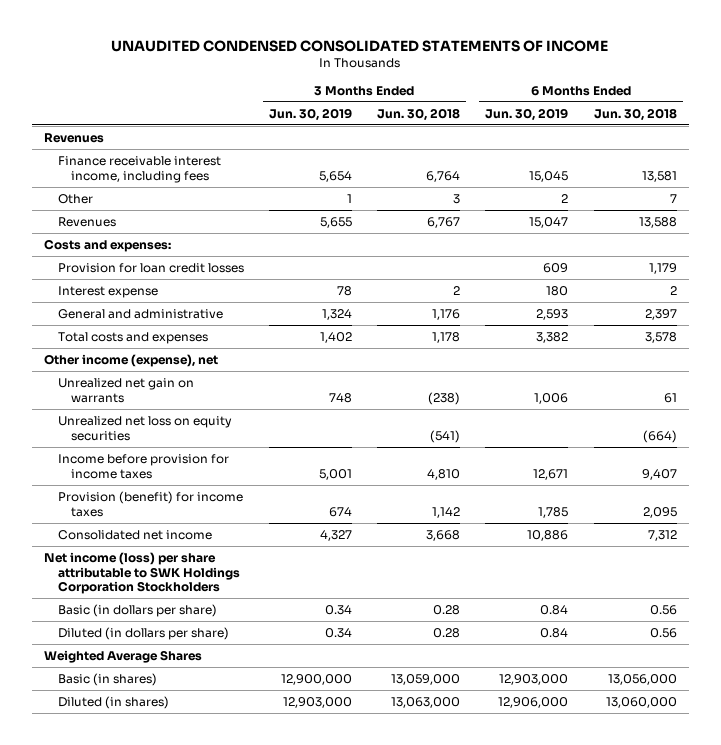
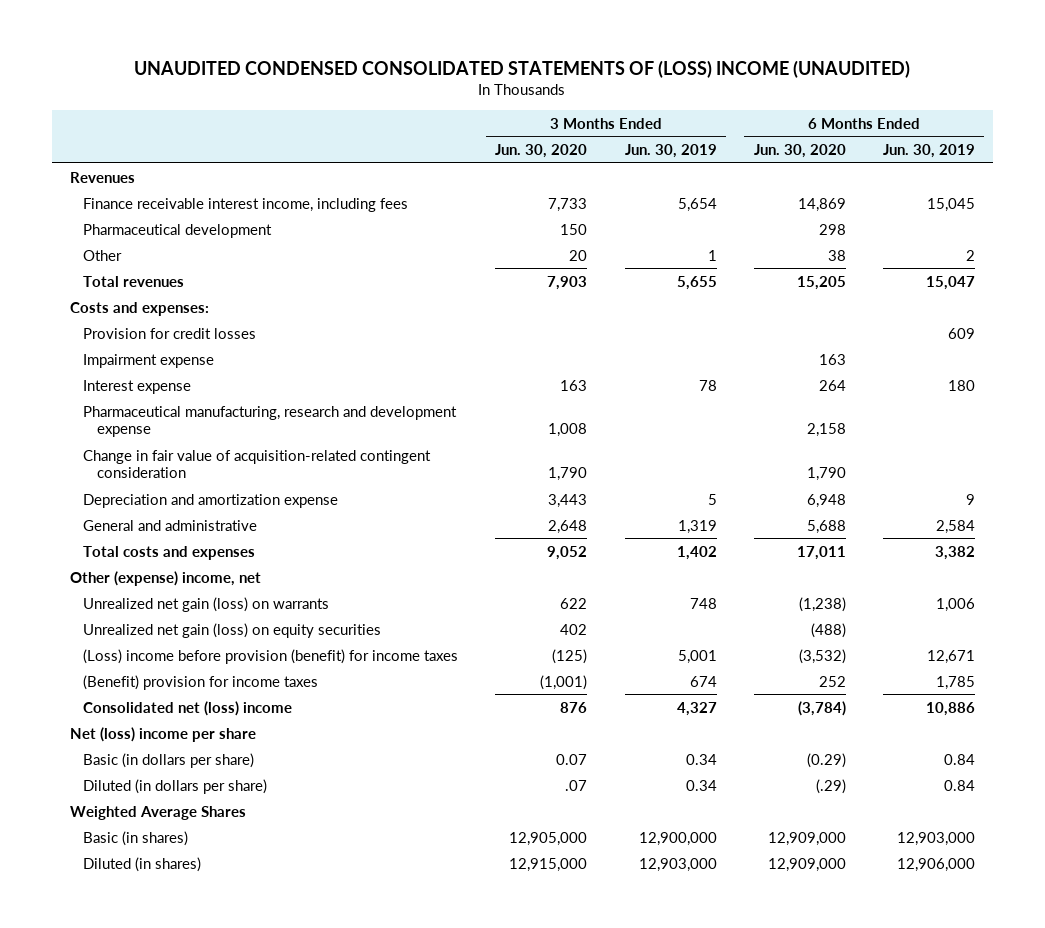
[111,39,609,52] UNAUDITED CONDENSED CONSOLIDATED STATEMENTS OF INCOME -> [134,59,911,78] UNAUDITED CONDENSED CONSOLIDATED STATEMENTS OF (LOSS) INCOME (UNAUDITED)
[377,107,461,121] Jun. 30, 2018 -> none
[593,107,677,121] Jun. 30, 2018 -> none
none -> [495,143,588,158] Jun. 30, 2020
none -> [753,143,846,158] Jun. 30, 2020
none -> [83,223,273,238] Pharmaceutical development
[57,216,116,227] Revenues -> [83,275,185,287] Total revenues
[57,262,244,273] Provision for loan credit losses -> [83,327,257,339] Provision for credit losses
none -> [83,353,215,368] Impairment expense
none -> [83,405,458,438] Pharmaceutical manufacturing, research and development expense
none -> [83,449,432,479] Change in fair value of acquisition-related contingent consideration
none -> [83,493,339,508] Depreciation and amortization expense
[321,308,352,320] 1,324 -> [677,519,717,534] 1,319
[536,308,569,320] 2,593 -> [935,519,975,534] 2,584
[44,353,219,367] Other income (expense), net -> [70,570,262,586] Other (expense) income, net
[57,377,194,403] Unrealized net gain on warrants -> [83,596,330,612] Unrealized net gain (loss) on warrants
[57,415,232,441] Unrealized net loss on equity securities -> [83,622,382,638] Unrealized net gain (loss) on equity securities
[57,453,229,479] Income before provision for income taxes -> [83,648,459,664] (Loss) income before provision (benefit) for income taxes
[57,490,243,517] Provision (benefit) for income taxes -> [83,674,319,690] (Benefit) provision for income taxes
[57,529,212,540] Consolidated net income -> [83,700,293,716] Consolidated net (loss) income
[44,551,240,595] Net income (loss) per share attributable to SWK Holdings Corporation Stockholders -> [70,726,257,742] Net (loss) income per share

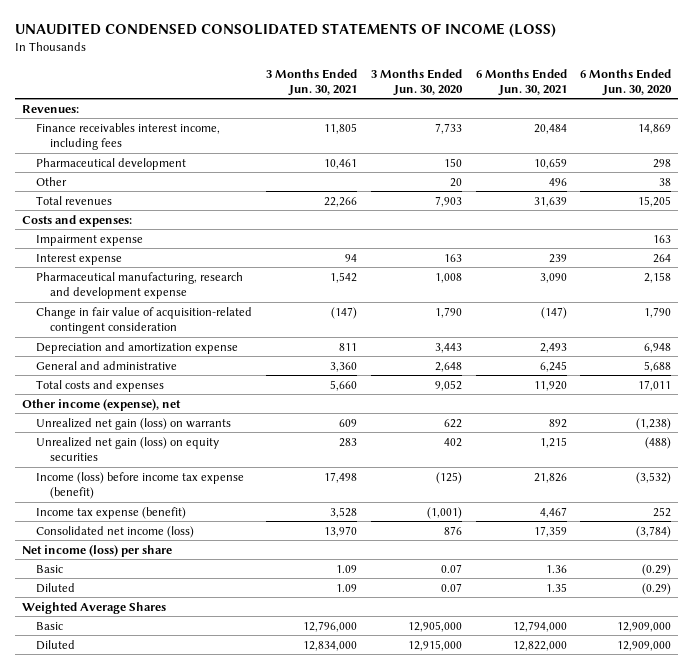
[134,59,911,78] UNAUDITED CONDENSED CONSOLIDATED STATEMENTS OF (LOSS) INCOME (UNAUDITED) -> [14,23,556,38] UNAUDITED CONDENSED CONSOLIDATED STATEMENTS OF INCOME (LOSS)
[624,143,717,158] Jun. 30, 2019 -> none
[882,143,975,158] Jun. 30, 2019 -> none
none -> [265,68,357,96] 3 Months Ended Jun. 30, 2021
none -> [475,68,567,96] 6 Months Ended Jun. 30, 2021
[70,171,136,183] Revenues -> [21,104,79,113] Revenues:
[83,197,409,212] Finance receivable interest income, including fees -> [35,122,220,151] Finance receivables interest income, including fees
[83,327,257,339] Provision for credit losses -> none
[70,570,262,586] Other (expense) income, net -> [21,398,181,411] Other income (expense), net
[83,648,459,664] (Loss) income before provision (benefit) for income taxes -> [35,471,244,500] Income (loss) before income tax expense (benefit)
[83,674,319,690] (Benefit) provision for income taxes -> [35,506,186,519] Income tax expense (benefit)
[83,700,293,716] Consolidated net (loss) income -> [35,525,194,538] Consolidated net income (loss)
[70,726,257,742] Net (loss) income per share -> [21,544,172,557] Net income (loss) per share
[83,752,255,768] Basic (in dollars per share) -> [35,564,63,573] Basic
[83,778,268,794] Diluted (in dollars per share) -> [35,582,75,593] Diluted
[565,779,588,791] .07 -> [440,582,462,592] 0.07
[815,778,846,794] (.29) -> [642,582,672,595] (0.29)
[83,830,189,846] Basic (in shares) -> [35,621,63,630] Basic
[83,856,202,872] Diluted (in shares) -> [35,639,75,650] Diluted

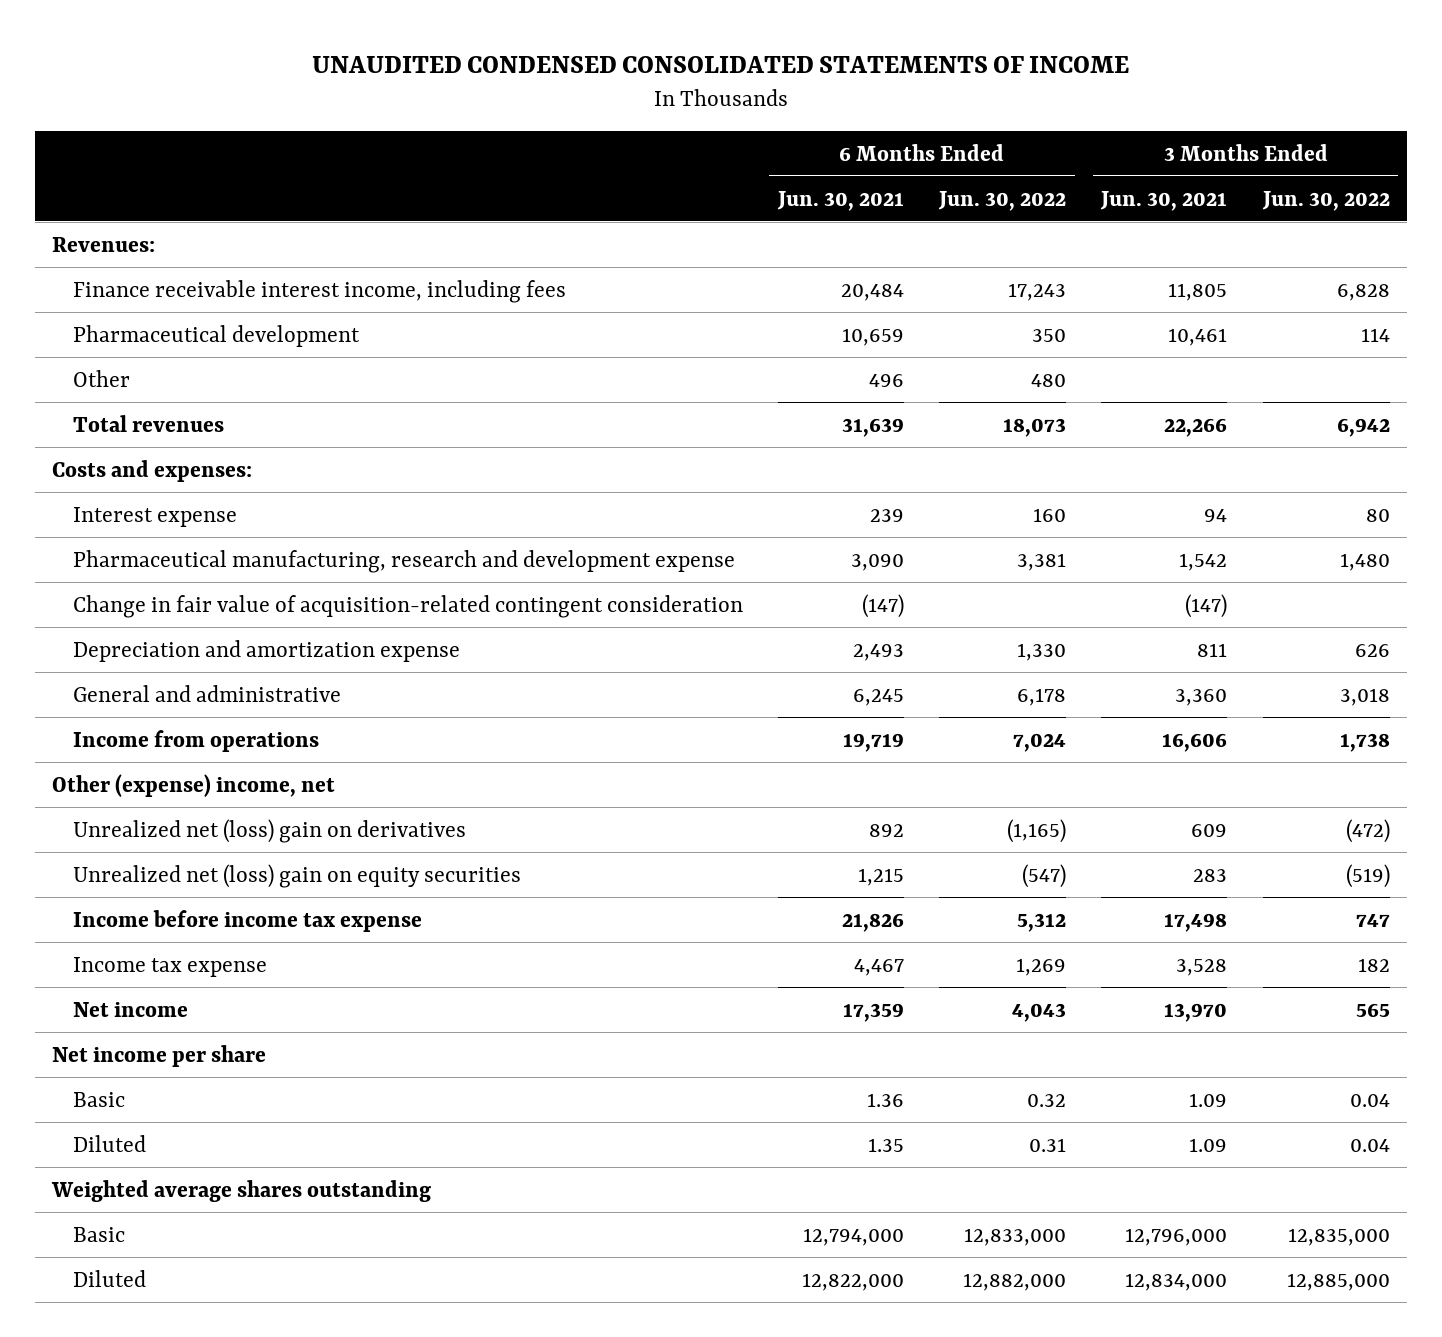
[14,23,556,38] UNAUDITED CONDENSED CONSOLIDATED STATEMENTS OF INCOME (LOSS) -> [311,55,1129,73] UNAUDITED CONDENSED CONSOLIDATED STATEMENTS OF INCOME
[370,68,463,96] 3 Months Ended Jun. 30, 2020 -> none
[580,68,673,96] 6 Months Ended Jun. 30, 2020 -> none
none -> [938,190,1067,211] Jun. 30, 2022
none -> [1261,190,1390,211] Jun. 30, 2022
[35,122,220,151] Finance receivables interest income, including fees -> [72,279,566,303] Finance receivable interest income, including fees
[35,234,143,246] Impairment expense -> none
[35,379,164,392] Total costs and expenses -> none
none -> [72,729,319,752] Income from operations
[21,398,181,411] Other income (expense), net -> [52,773,336,797] Other (expense) income, net
[35,417,231,430] Unrealized net gain (loss) on warrants -> [72,818,466,843] Unrealized net (loss) gain on derivatives
[35,436,219,462] Unrealized net gain (loss) on equity securities -> [72,863,521,888] Unrealized net (loss) gain on equity securities
[35,471,244,500] Income (loss) before income tax expense (benefit) -> [72,909,422,932] Income before income tax expense
[35,506,186,519] Income tax expense (benefit) -> [72,956,267,977] Income tax expense
[35,525,194,538] Consolidated net income (loss) -> [72,1001,188,1017] Net income
[21,544,172,557] Net income (loss) per share -> [52,1044,267,1067] Net income per share
[21,601,166,614] Weighted Average Shares -> [51,1179,432,1202] Weighted average shares outstanding

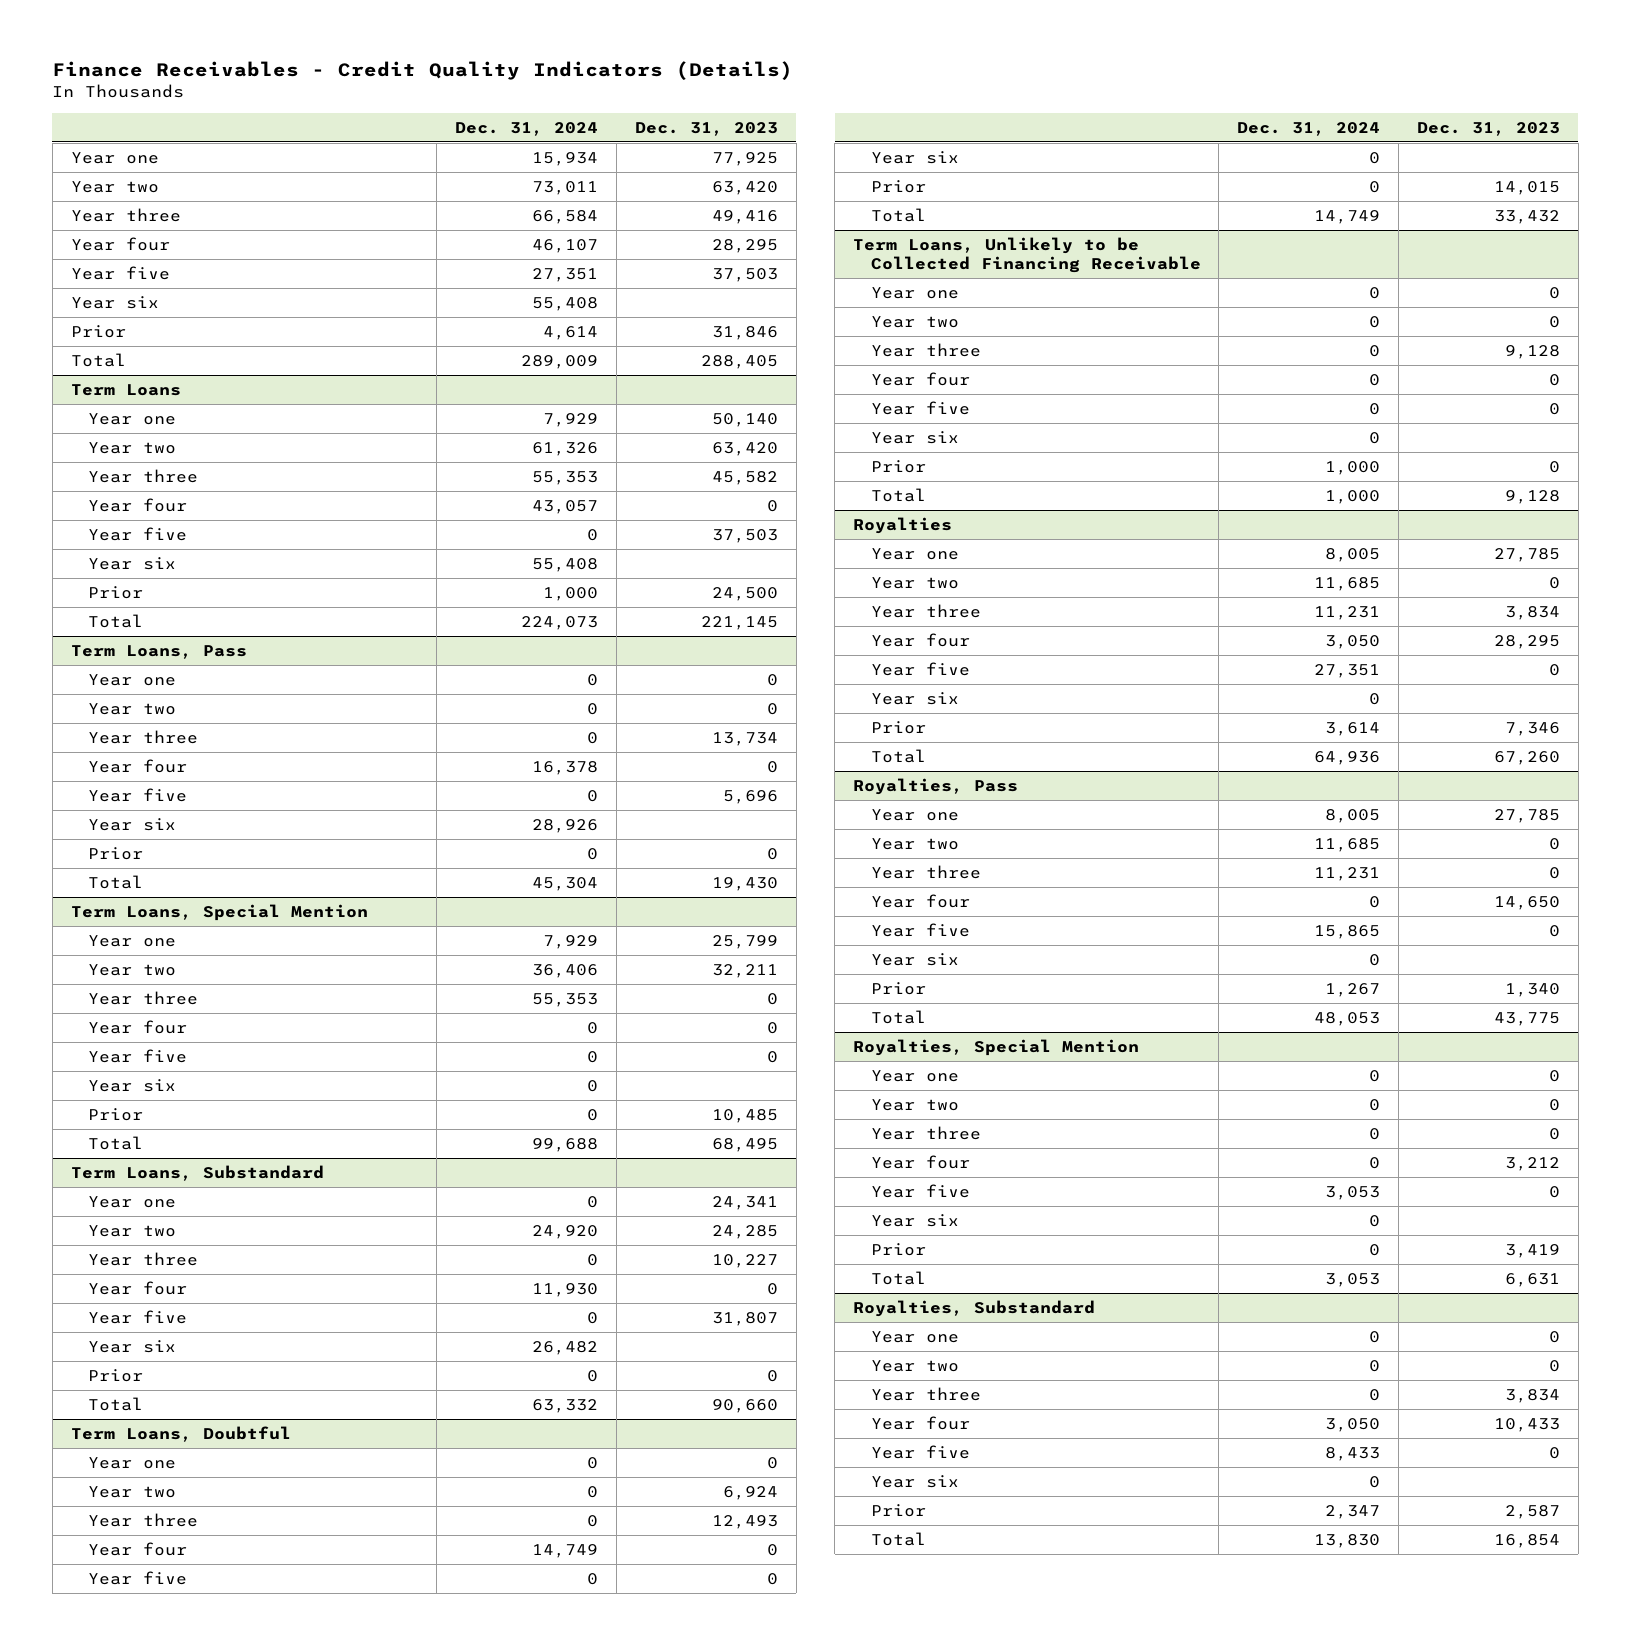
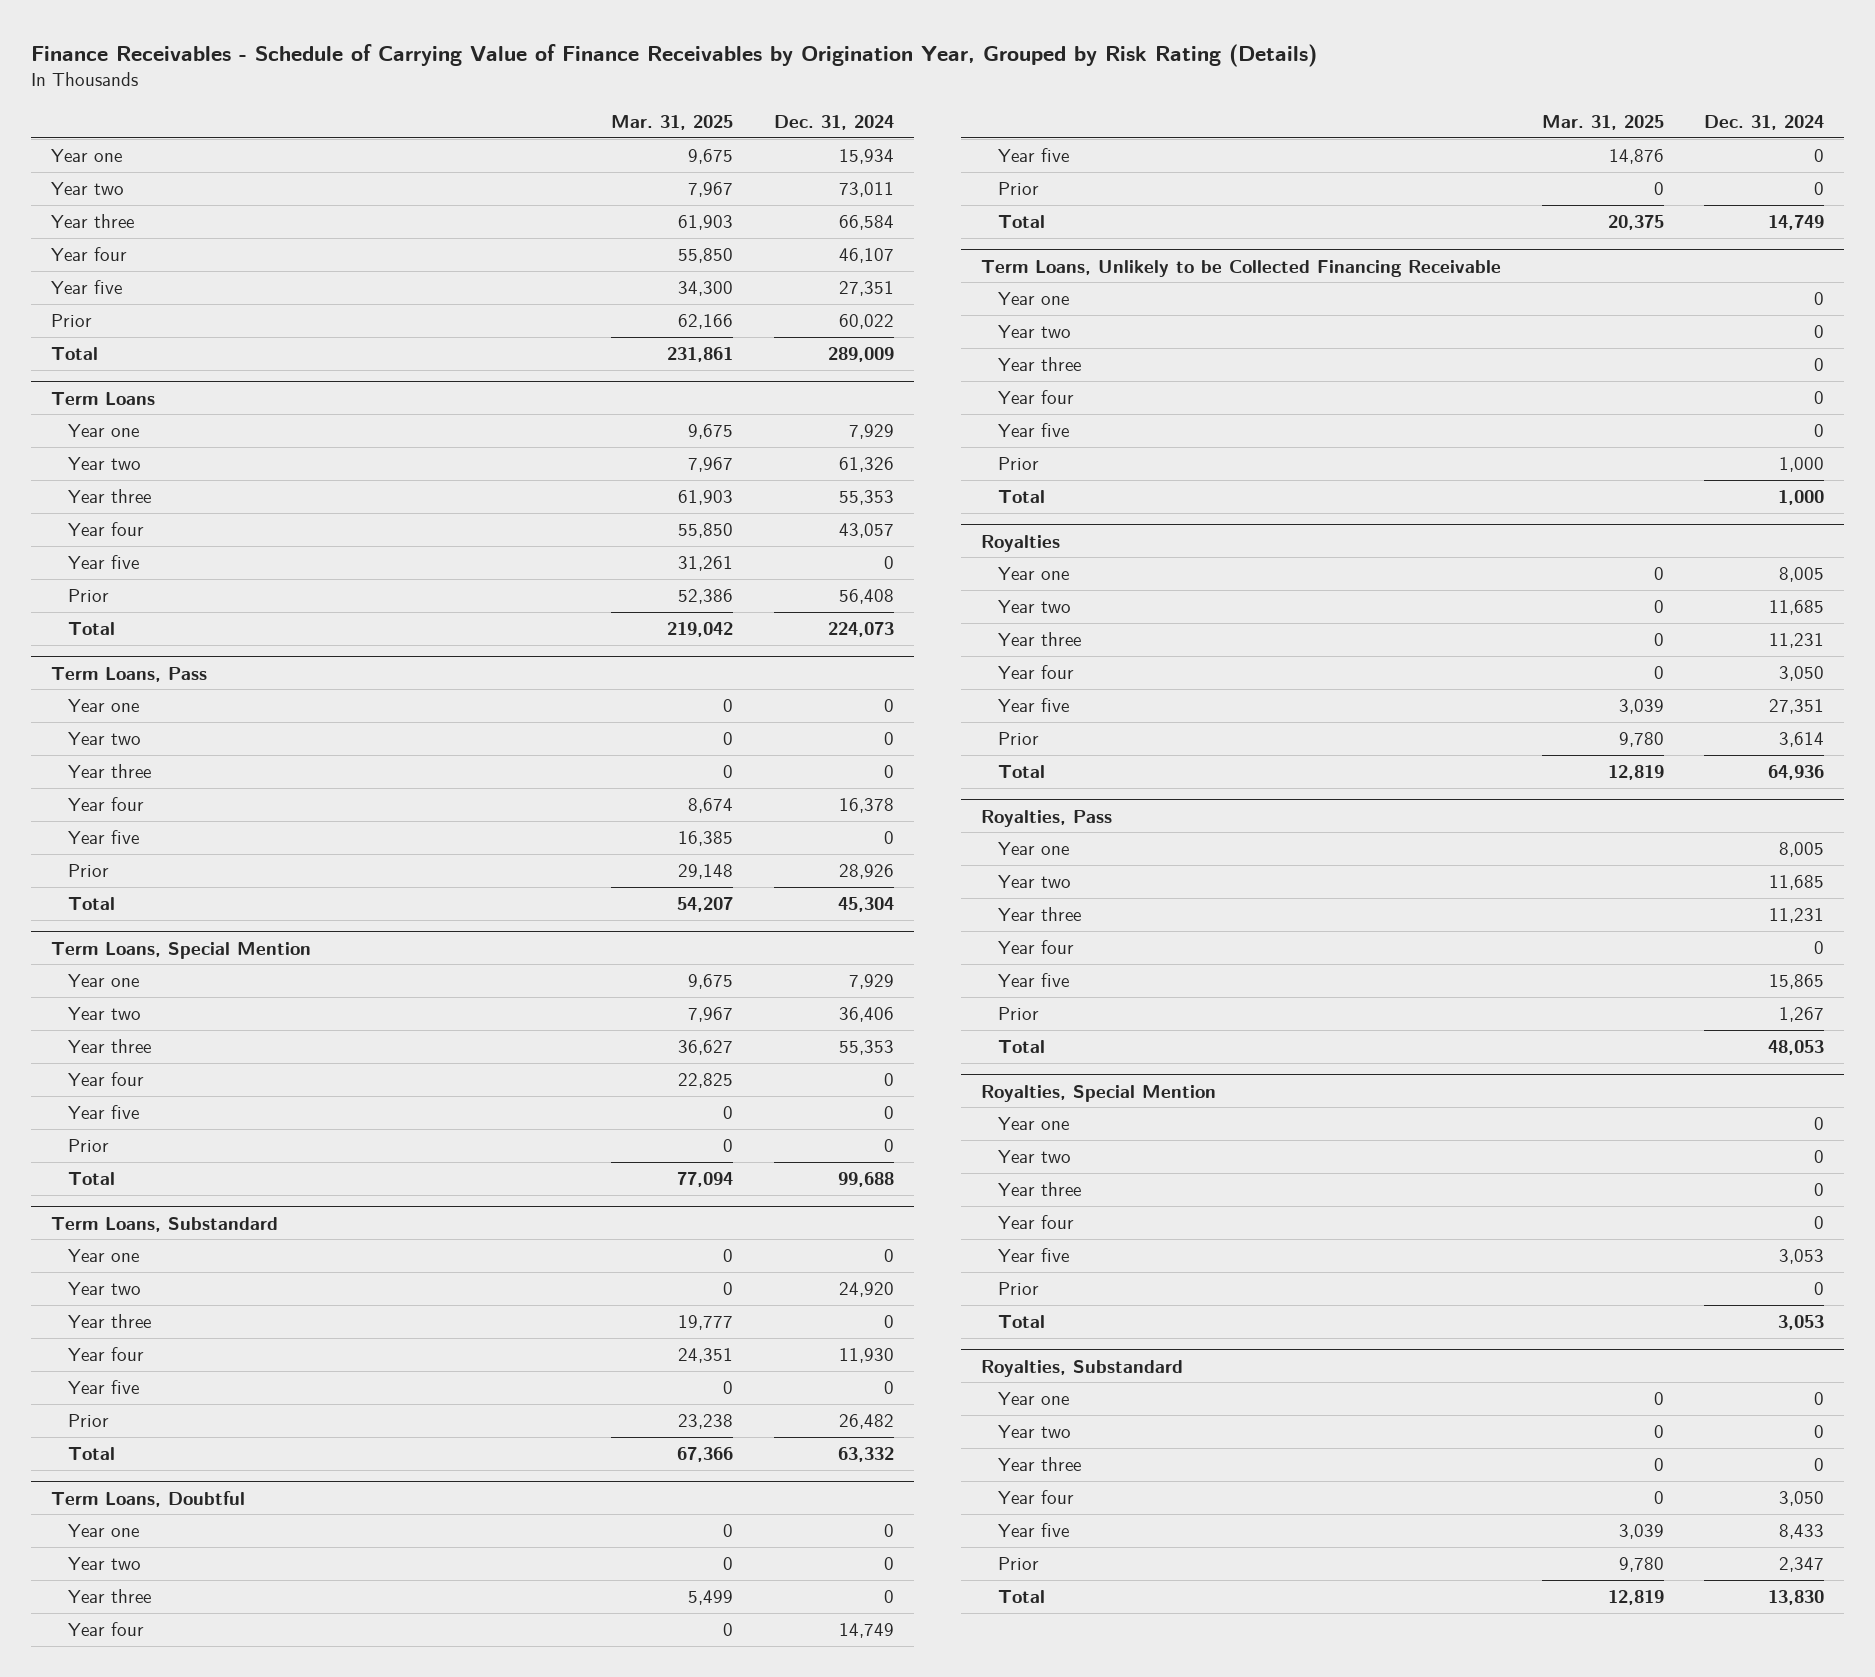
[52,61,794,81] Finance Receivables - Credit Quality Indicators (Details) -> [31,43,1318,67] Finance Receivables - Schedule of Carrying Value of Finance Receivables by Origination Year, Grouped by Risk Rating (Details)
[634,121,778,136] Dec. 31, 2023 -> none
none -> [611,115,734,131] Mar. 31, 2025
[70,295,159,309] Year six -> none
[542,325,598,340] 4,614 -> [838,313,894,329] 60,022
[88,556,177,570] Year six -> none
[542,586,598,601] 1,000 -> [838,588,894,604] 56,408
[88,817,177,831] Year six -> none
[586,847,598,860] 0 -> [838,863,894,879] 28,926
[88,1078,177,1092] Year six -> none
[88,1339,177,1353] Year six -> none
[586,1369,598,1382] 0 -> [838,1413,894,1429] 26,482
[870,150,959,164] Year six -> none
[870,430,959,444] Year six -> none
[870,691,959,705] Year six -> none
[870,952,959,966] Year six -> none
[870,1213,959,1227] Year six -> none
[870,1474,959,1488] Year six -> none

